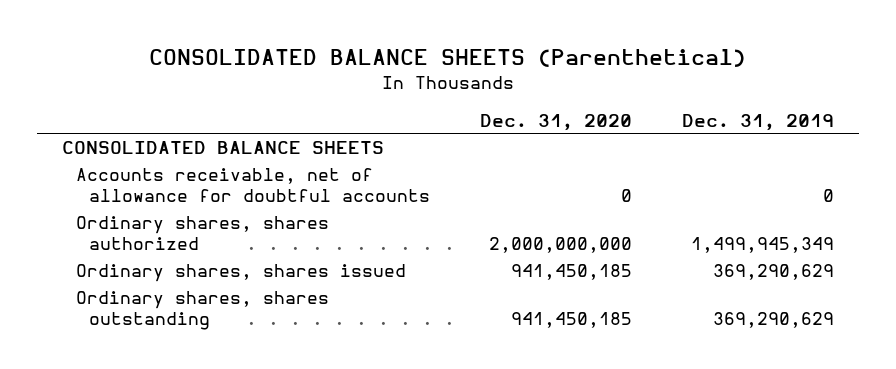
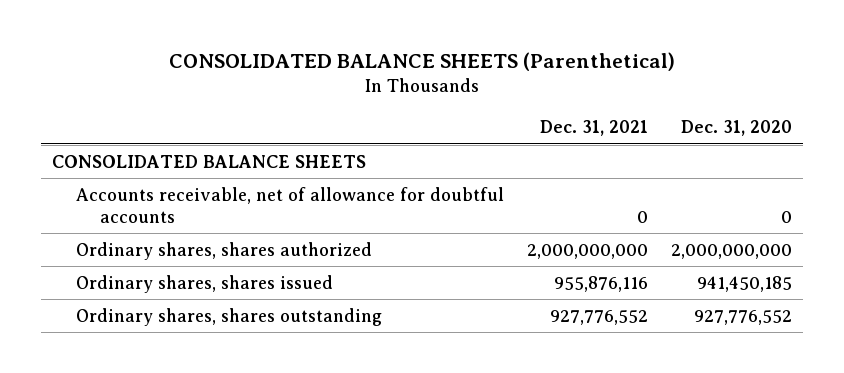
[682,113,835,131] Dec. 31, 2019 -> none
none -> [539,120,648,137] Dec. 31, 2021
[511,311,633,328] 941,450,185 -> [693,309,792,325] 927,776,552

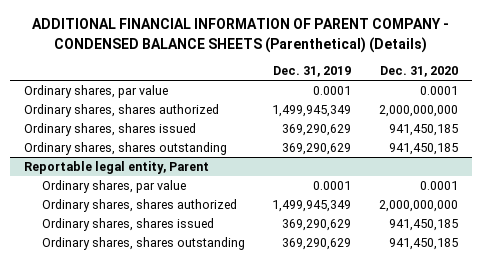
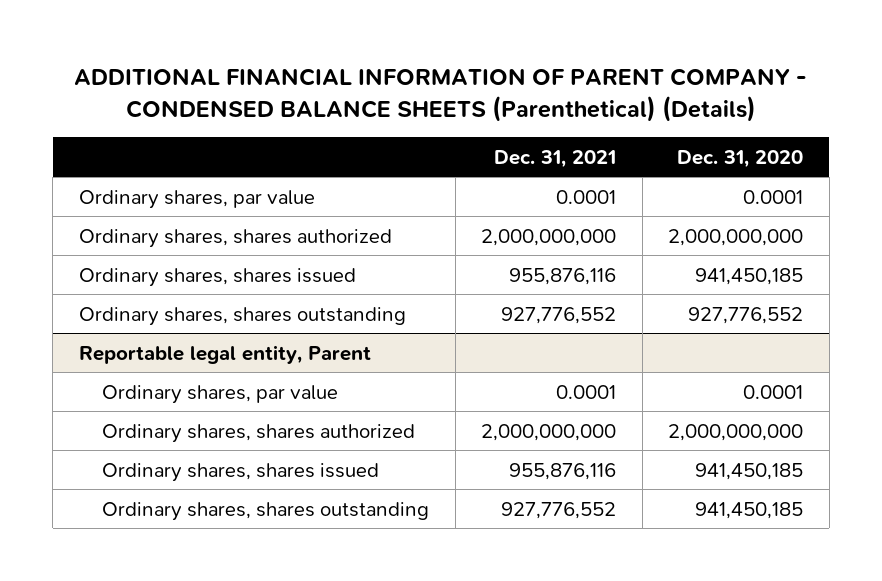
[273,65,352,77] Dec. 31, 2019 -> none
none -> [494,149,617,168] Dec. 31, 2021
[388,143,458,156] 941,450,185 -> [688,306,804,324] 927,776,552

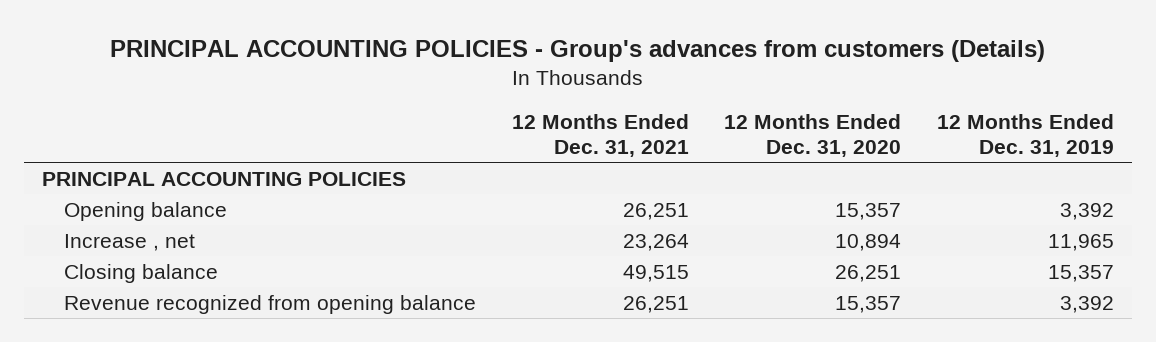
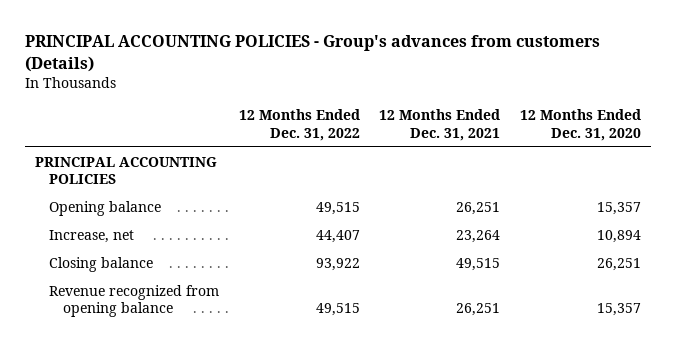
[936,113,1114,157] 12 Months Ended Dec. 31, 2019 -> none
none -> [238,109,360,142] 12 Months Ended Dec. 31, 2022
[63,233,195,251] Increase , net -> [49,229,135,243] Increase, net

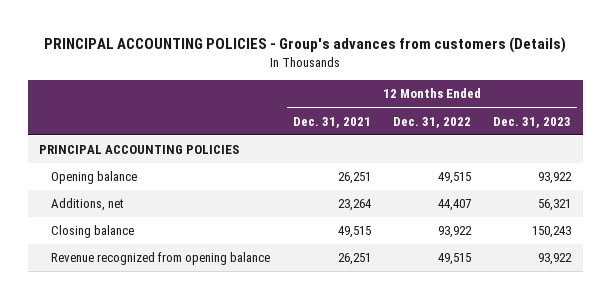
[519,109,641,142] 12 Months Ended Dec. 31, 2020 -> none
none -> [493,116,572,128] Dec. 31, 2023
[49,229,135,243] Increase, net -> [51,198,125,212] Additions, net

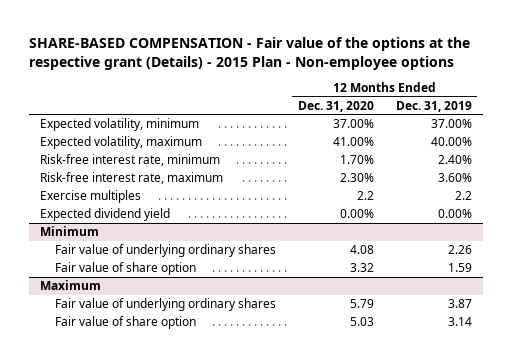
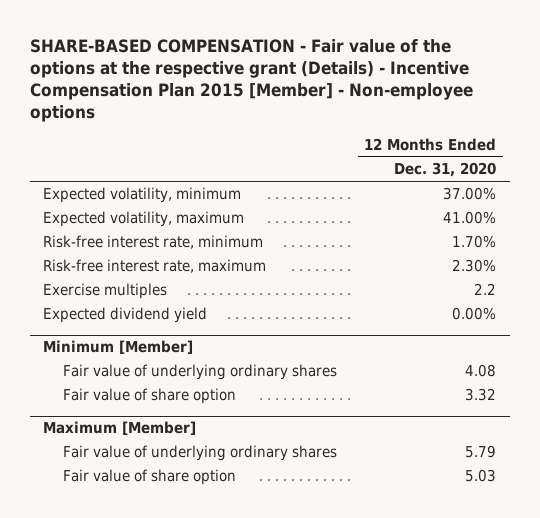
[29,36,471,70] SHARE-BASED COMPENSATION - Fair value of the options at the respective grant (Details) - 2015 Plan - Non-employee options -> [29,38,473,123] SHARE-BASED COMPENSATION - Fair value of the options at the respective grant (Details) - Incentive Compensation Plan 2015 [Member] - Non-employee options
[395,100,472,112] Dec. 31, 2019 -> none
[40,226,100,237] Minimum -> [43,340,194,355] Minimum [Member]
[40,280,102,291] Maximum -> [43,421,197,436] Maximum [Member]

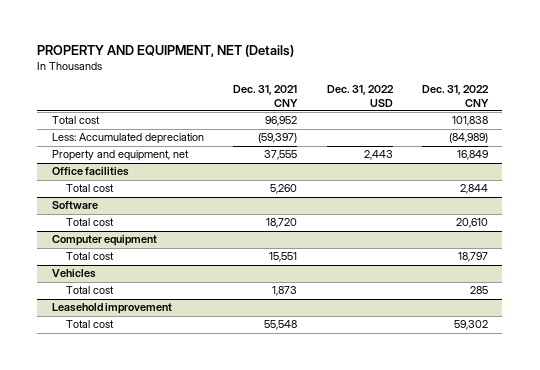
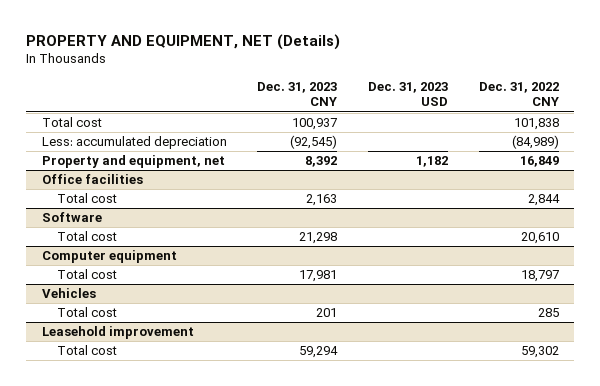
[233,85,299,107] Dec. 31, 2021 CNY -> none
[326,85,394,107] Dec. 31, 2022 USD -> none
none -> [257,81,338,107] Dec. 31, 2023 CNY
none -> [368,81,449,107] Dec. 31, 2023 USD
[52,133,205,145] Less: Accumulated depreciation -> [41,136,227,150] Less: accumulated depreciation

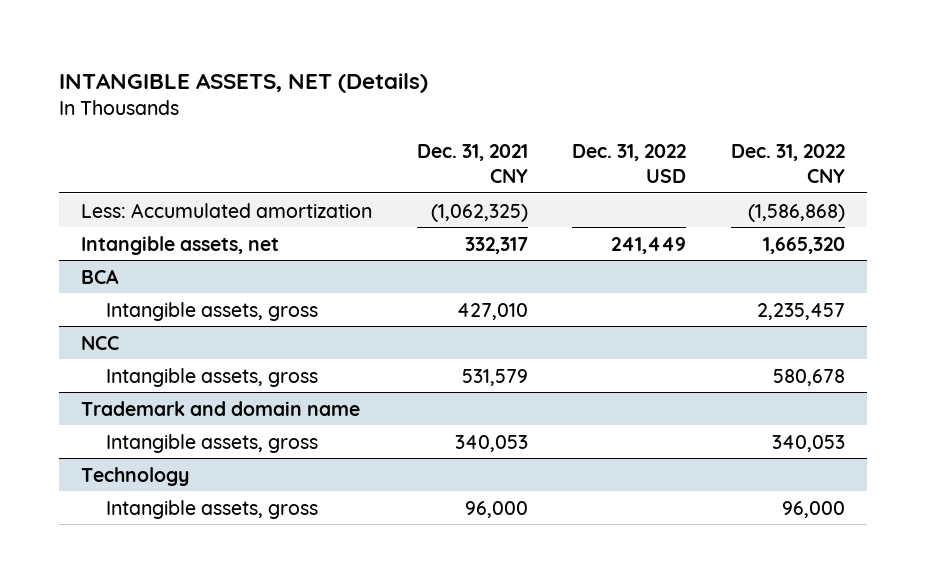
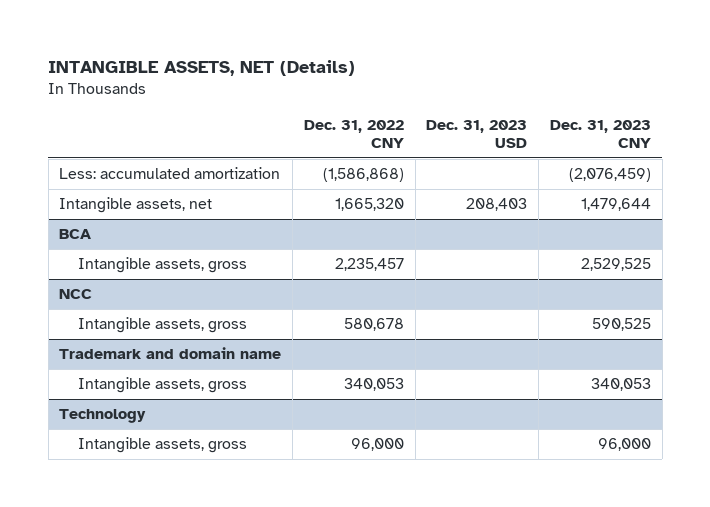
[416,144,528,184] Dec. 31, 2021 CNY -> none
[572,144,687,184] Dec. 31, 2022 USD -> none
none -> [426,119,528,149] Dec. 31, 2023 USD
none -> [549,119,651,149] Dec. 31, 2023 CNY
[80,202,372,218] Less: Accumulated amortization -> [59,167,281,180] Less: accumulated amortization

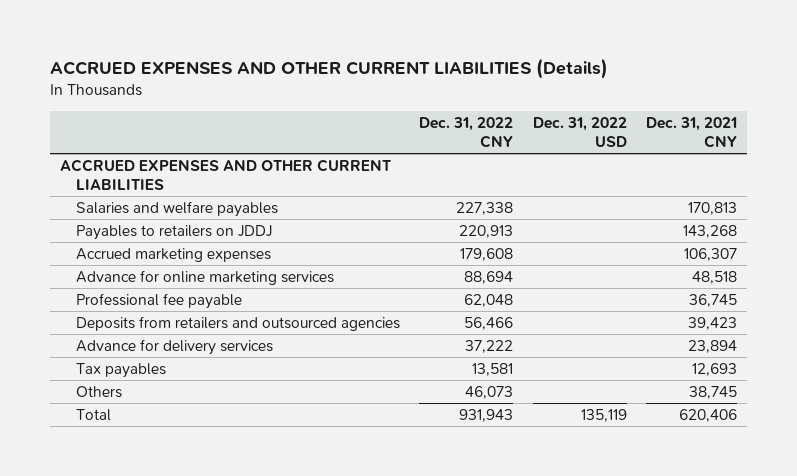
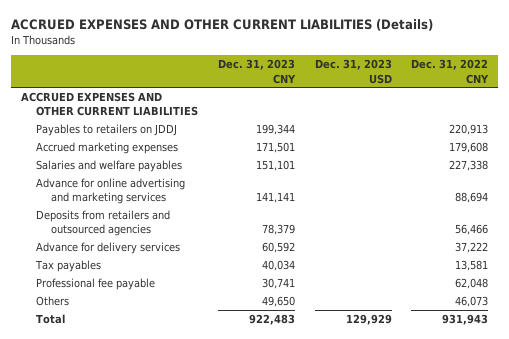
[532,116,627,147] Dec. 31, 2022 USD -> none
[646,116,738,148] Dec. 31, 2021 CNY -> none
none -> [217,59,296,84] Dec. 31, 2023 CNY
none -> [314,59,392,84] Dec. 31, 2023 USD
[75,200,278,217] Salaries and welfare payables -> [35,160,182,173] Salaries and welfare payables
[75,269,334,285] Advance for online marketing services -> [35,178,185,205] Advance for online advertising and marketing services
[75,292,242,309] Professional fee payable -> [35,278,155,291] Professional fee payable

